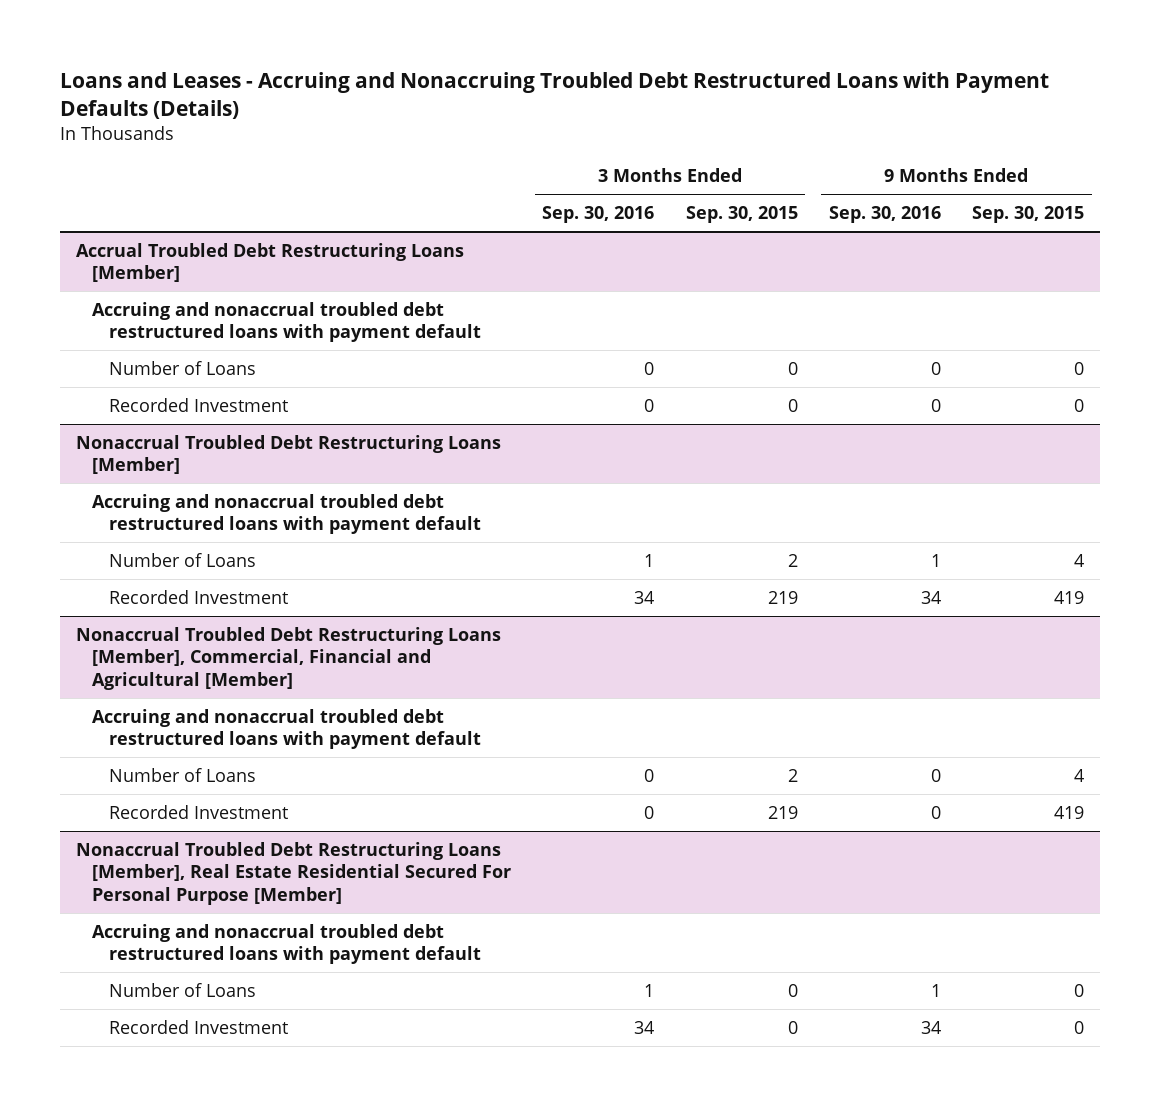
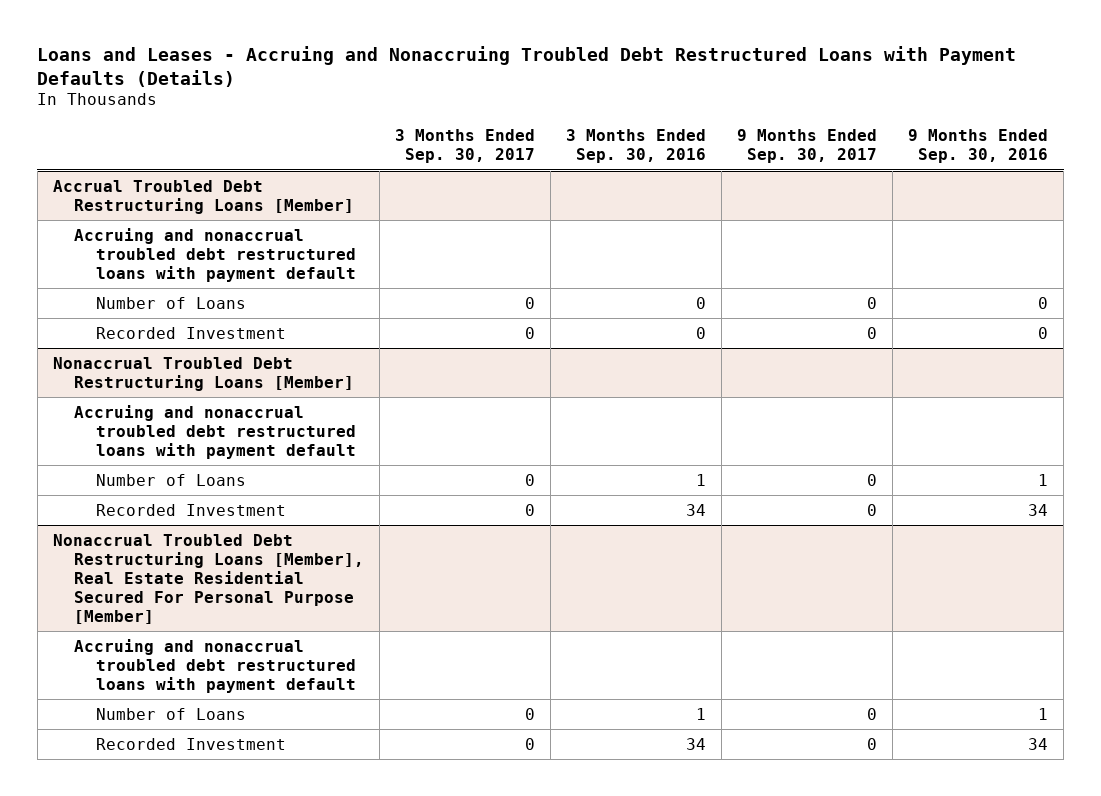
[685,206,798,224] Sep. 30, 2015 -> none
[972,206,1085,224] Sep. 30, 2015 -> none
none -> [395,129,536,164] 3 Months Ended Sep. 30, 2017
none -> [737,129,878,164] 9 Months Ended Sep. 30, 2017
[75,626,501,690] Nonaccrual Troubled Debt Restructuring Loans [Member], Commercial, Financial and Agricultural [Member] -> none
[92,708,481,750] Accruing and nonaccrual troubled debt restructured loans with payment default -> none
[108,767,256,782] Number of Loans -> none
[108,804,288,819] Recorded Investment -> none

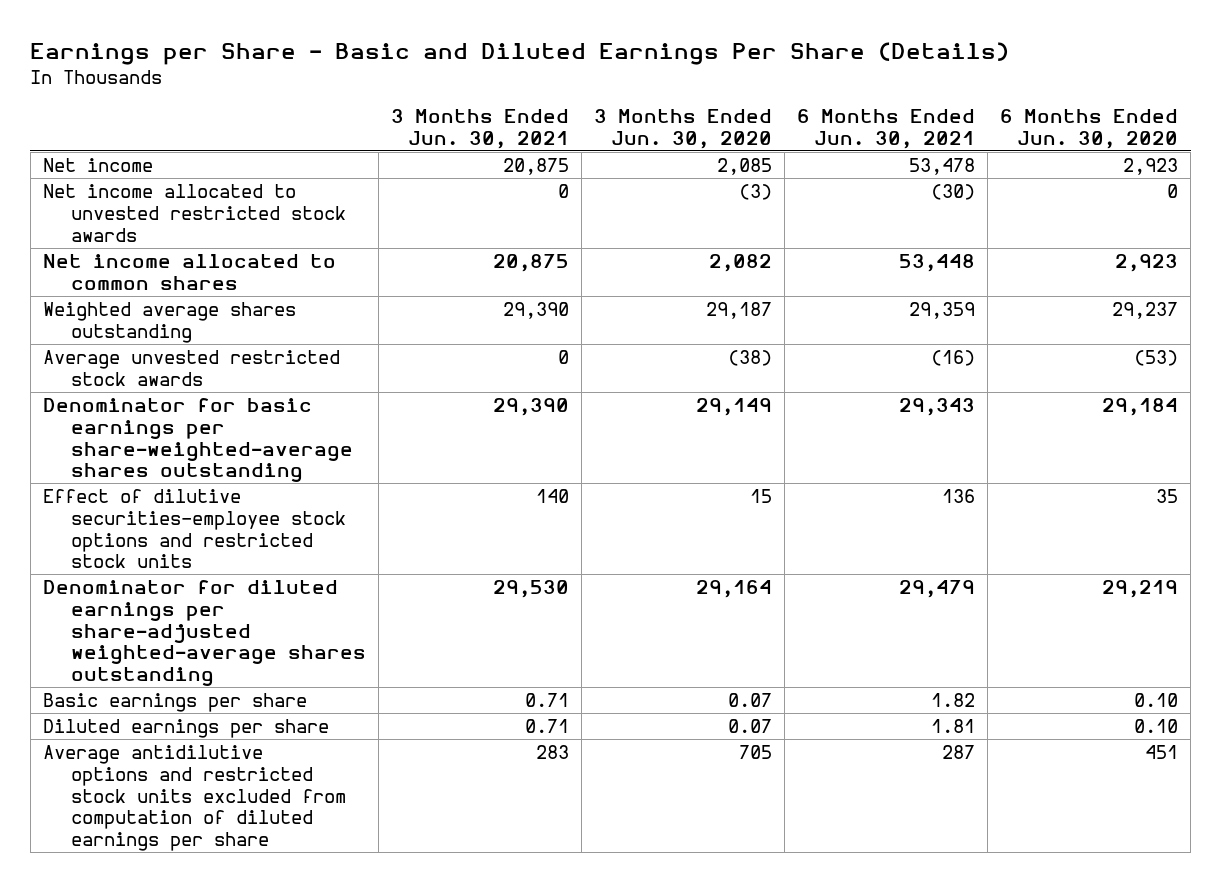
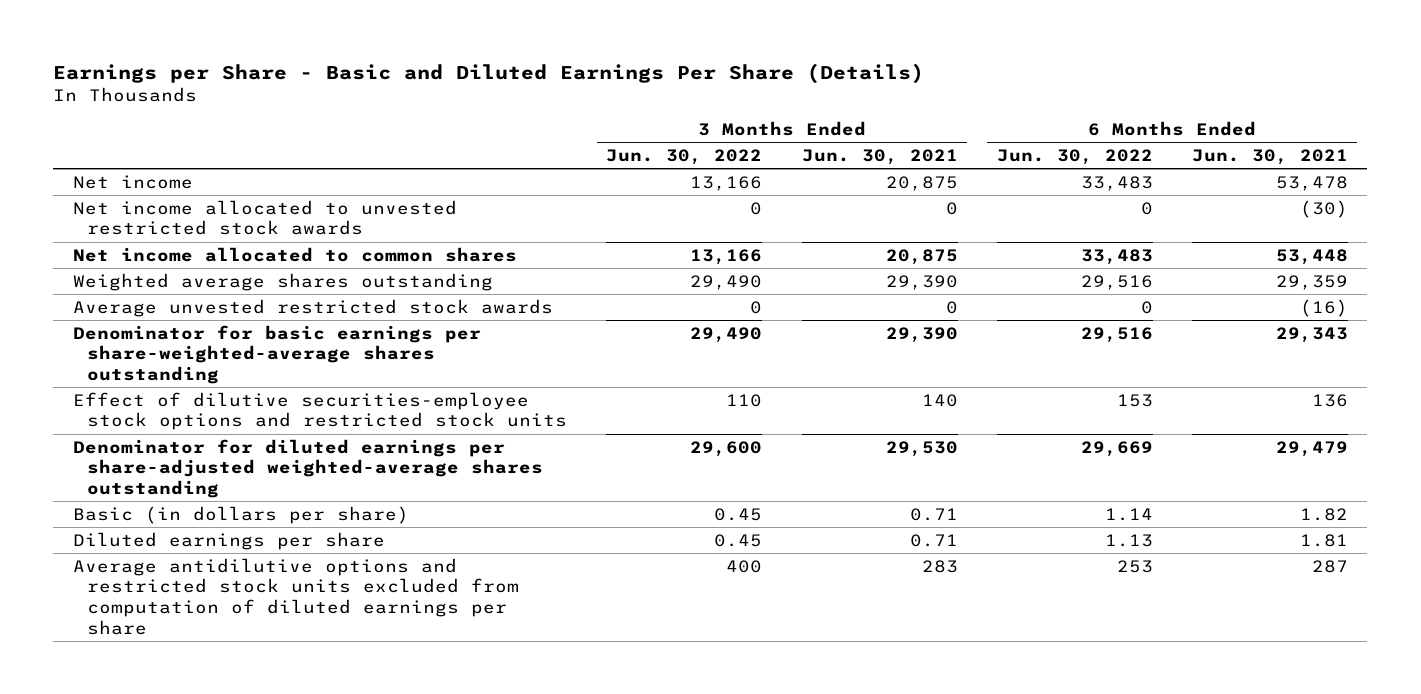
[593,108,772,149] 3 Months Ended Jun. 30, 2020 -> none
[1000,108,1179,149] 6 Months Ended Jun. 30, 2020 -> none
none -> [606,149,763,166] Jun. 30, 2022
none -> [996,149,1153,166] Jun. 30, 2022
[43,693,308,713] Basic earnings per share -> [72,505,409,524] Basic (in dollars per share)

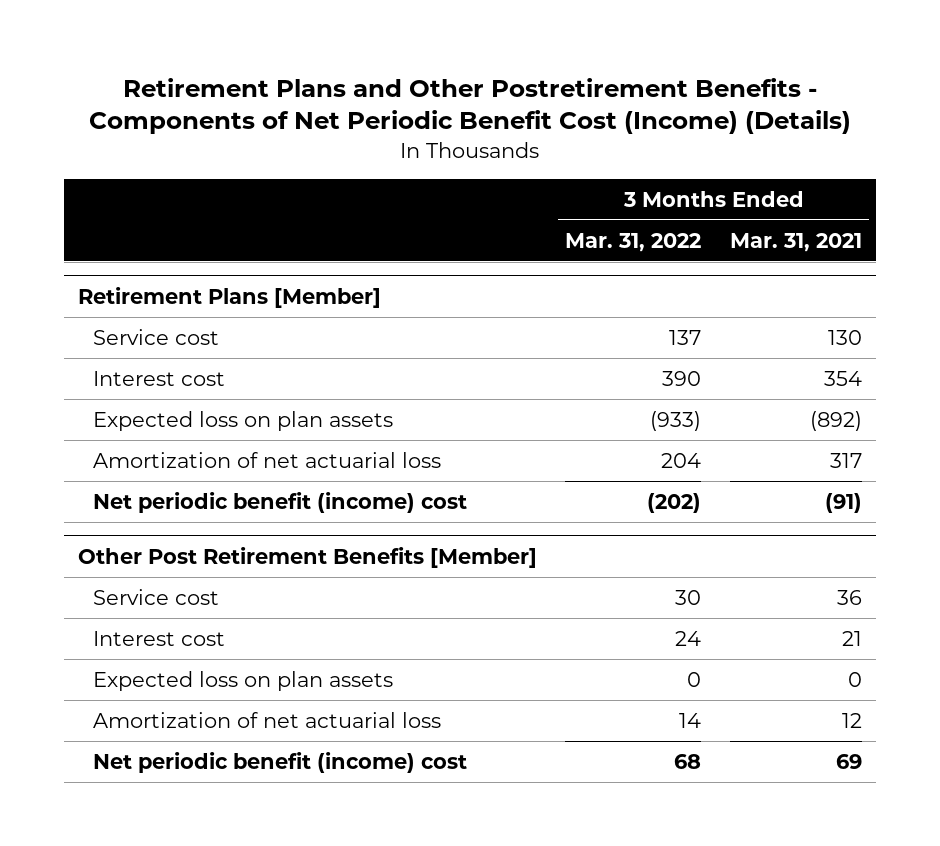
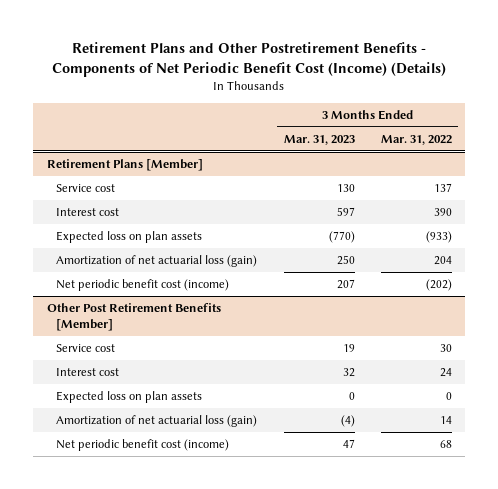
[729,232,862,252] Mar. 31, 2021 -> none
none -> [283,134,355,145] Mar. 31, 2023
[93,451,442,468] Amortization of net actuarial loss -> [56,255,258,268] Amortization of net actuarial loss (gain)
[93,491,468,513] Net periodic benefit (income) cost -> [56,279,230,292] Net periodic benefit cost (income)
[93,711,442,728] Amortization of net actuarial loss -> [56,415,258,428] Amortization of net actuarial loss (gain)
[93,751,468,773] Net periodic benefit (income) cost -> [56,439,230,452] Net periodic benefit cost (income)

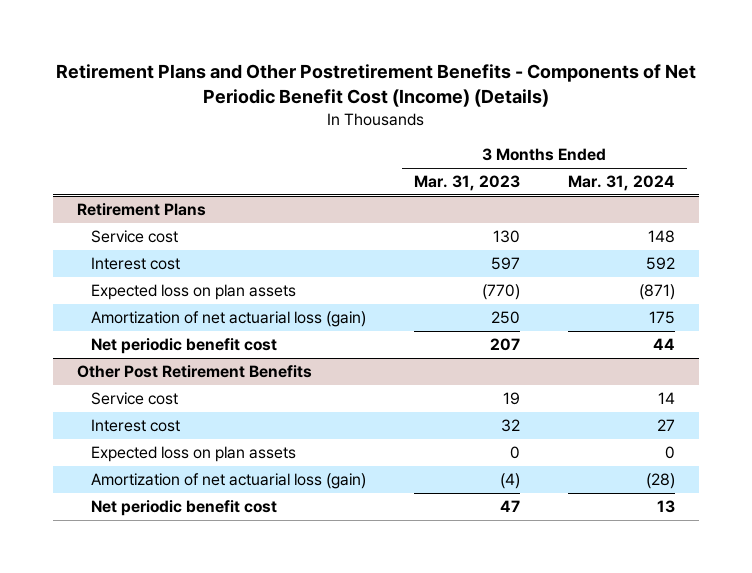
[380,134,452,145] Mar. 31, 2022 -> none
none -> [567,175,675,192] Mar. 31, 2024
[46,159,203,172] Retirement Plans [Member] -> [77,203,207,217] Retirement Plans
[56,279,230,292] Net periodic benefit cost (income) -> [90,338,277,355] Net periodic benefit cost
[46,303,221,332] Other Post Retirement Benefits [Member] -> [77,365,313,379] Other Post Retirement Benefits
[56,439,230,452] Net periodic benefit cost (income) -> [90,500,277,517] Net periodic benefit cost

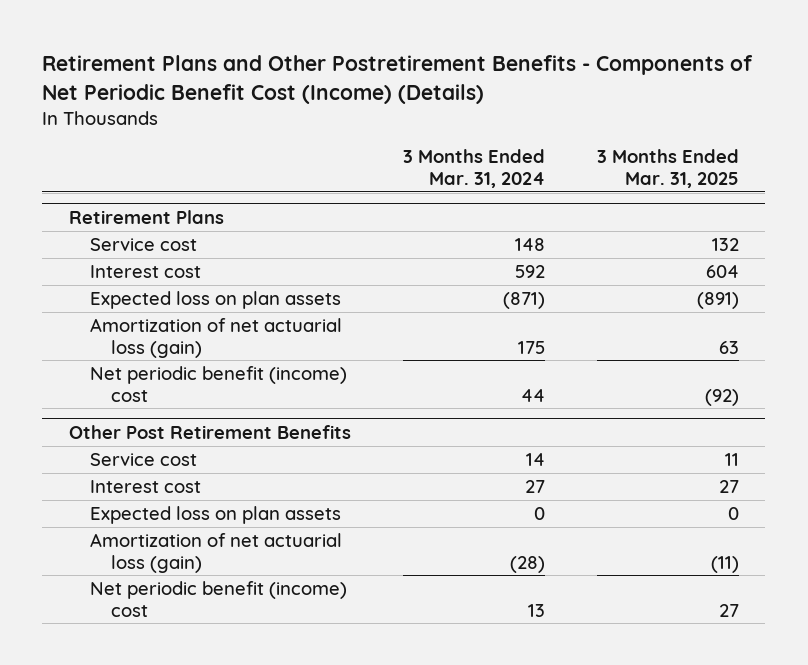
[413,175,520,192] Mar. 31, 2023 -> none
none -> [597,149,740,188] 3 Months Ended Mar. 31, 2025
[90,338,277,355] Net periodic benefit cost -> [89,365,347,402] Net periodic benefit (income) cost
[90,500,277,517] Net periodic benefit cost -> [89,580,347,617] Net periodic benefit (income) cost

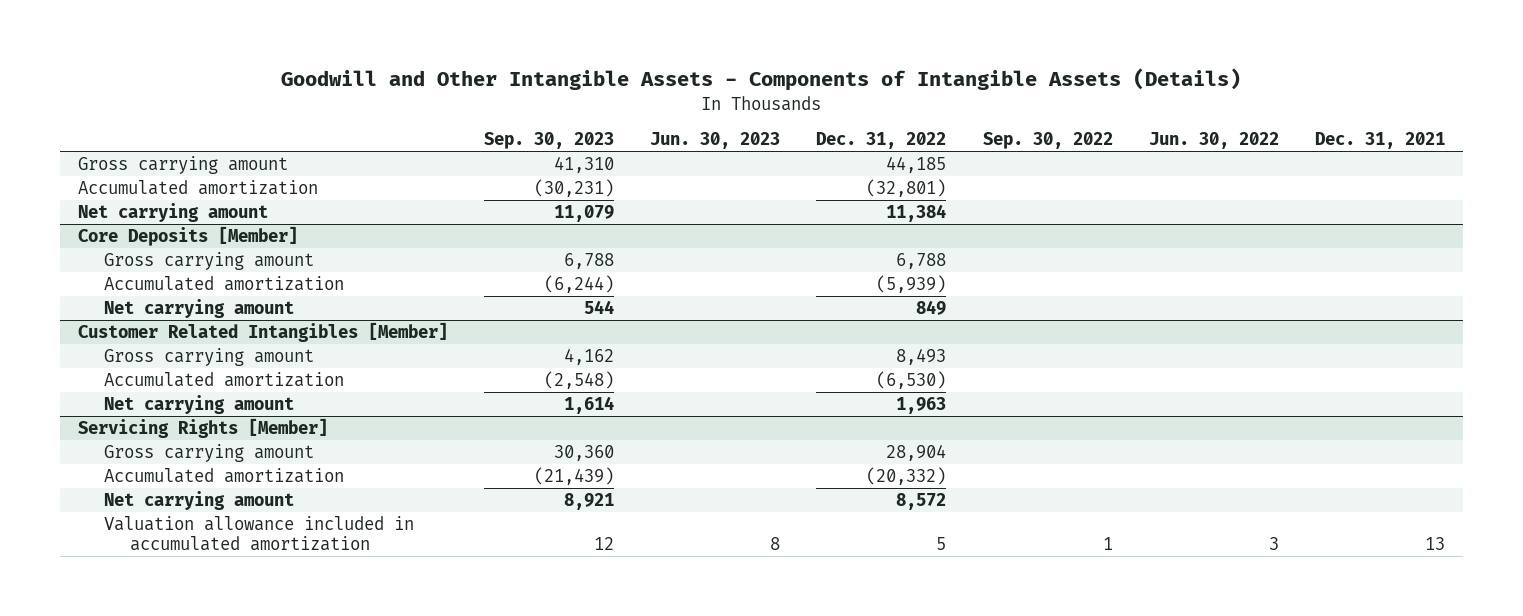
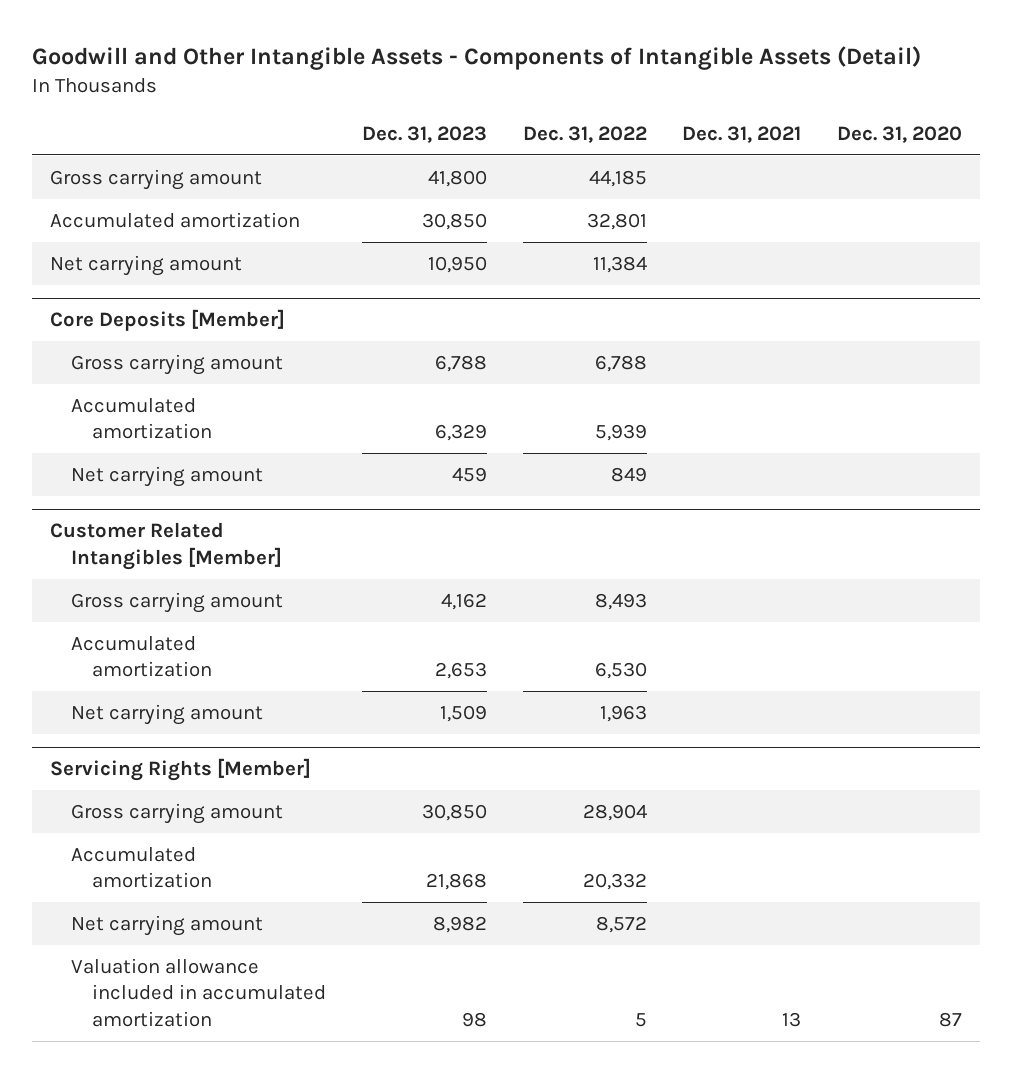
[281,68,1242,92] Goodwill and Other Intangible Assets - Components of Intangible Assets (Details) -> [31,45,921,70] Goodwill and Other Intangible Assets - Components of Intangible Assets (Detail)
[484,132,615,150] Sep. 30, 2023 -> none
[650,132,781,150] Jun. 30, 2023 -> none
[982,132,1113,150] Sep. 30, 2022 -> none
[1148,132,1279,150] Jun. 30, 2022 -> none
none -> [361,126,487,144] Dec. 31, 2023
none -> [837,126,963,144] Dec. 31, 2020
[866,179,947,198] (32,801) -> [586,212,647,230] 32,801
[876,275,947,294] (5,939) -> [594,424,647,442] 5,939
[876,371,947,390] (6,530) -> [594,662,647,680] 6,530
[866,467,947,486] (20,332) -> [582,873,647,891] 20,332

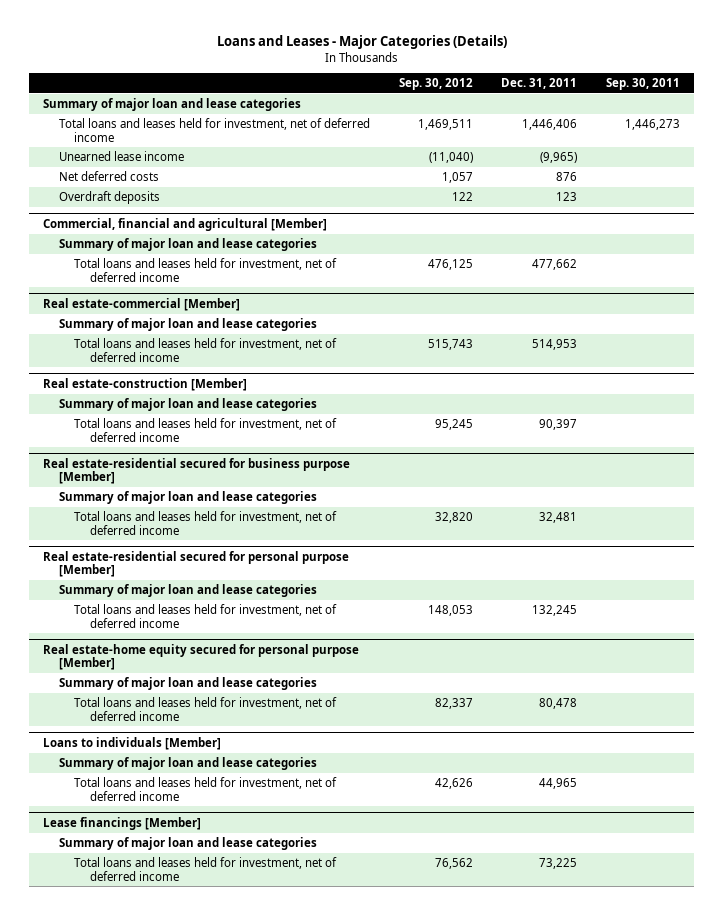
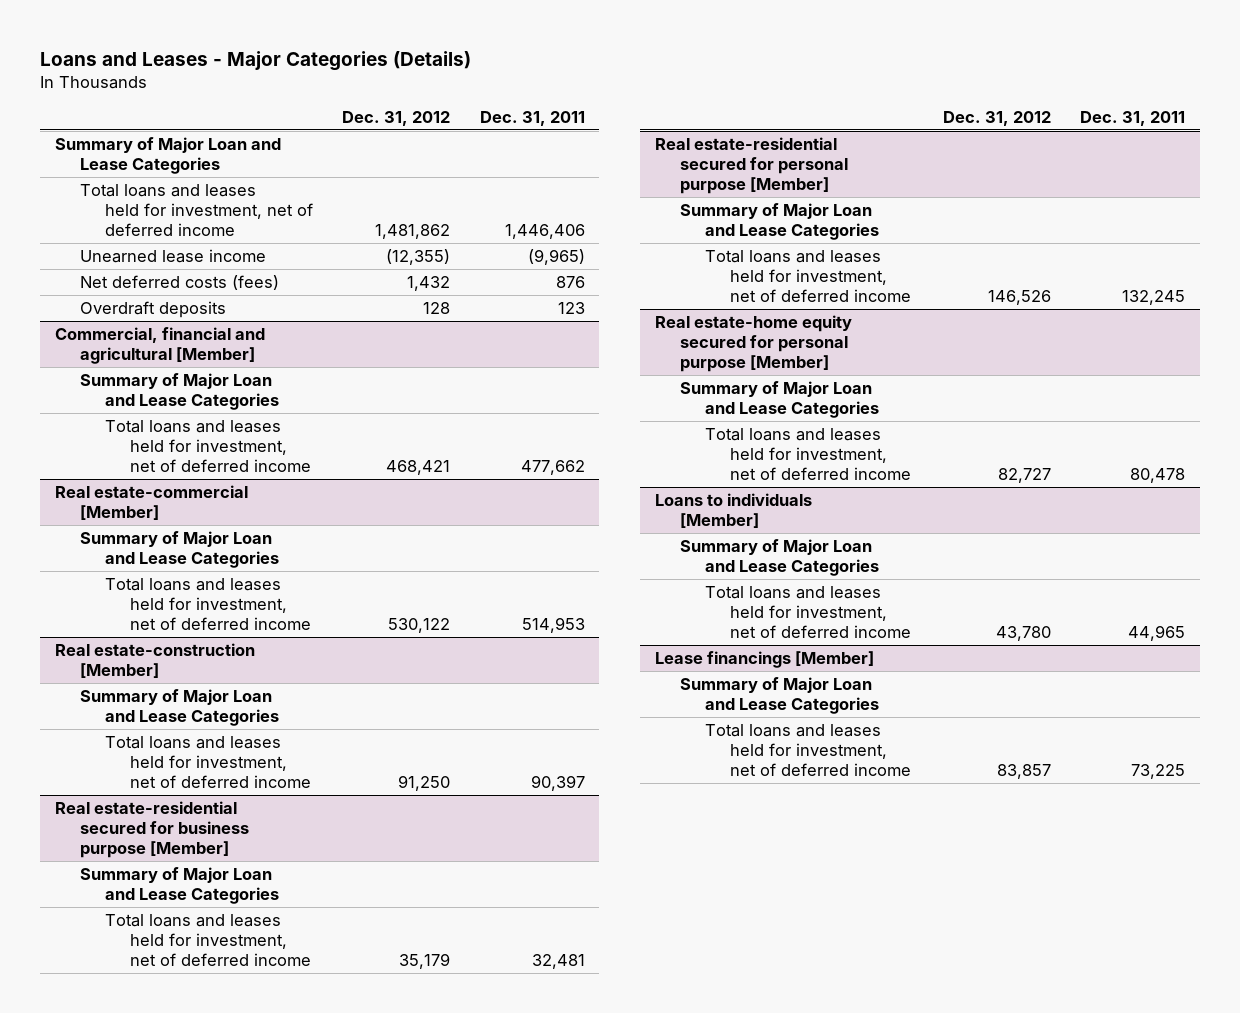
[398,77,473,90] Sep. 30, 2012 -> none
[606,77,681,90] Sep. 30, 2011 -> none
none -> [342,110,451,126] Dec. 31, 2012
[43,98,302,112] Summary of major loan and lease categories -> [54,136,281,174] Summary of Major Loan and Lease Categories
[58,171,159,182] Net deferred costs -> [79,274,279,290] Net deferred costs (fees)
[58,238,317,252] Summary of major loan and lease categories -> [79,372,279,410] Summary of Major Loan and Lease Categories
[58,318,317,332] Summary of major loan and lease categories -> [79,530,279,568] Summary of Major Loan and Lease Categories
[58,398,317,412] Summary of major loan and lease categories -> [79,688,279,726] Summary of Major Loan and Lease Categories
[58,491,317,505] Summary of major loan and lease categories -> [79,866,279,904] Summary of Major Loan and Lease Categories
[58,584,317,598] Summary of major loan and lease categories -> [680,202,880,240] Summary of Major Loan and Lease Categories
[58,677,317,691] Summary of major loan and lease categories -> [680,380,880,418] Summary of Major Loan and Lease Categories
[58,757,317,771] Summary of major loan and lease categories -> [680,538,880,576] Summary of Major Loan and Lease Categories
[58,837,317,851] Summary of major loan and lease categories -> [680,676,880,714] Summary of Major Loan and Lease Categories

